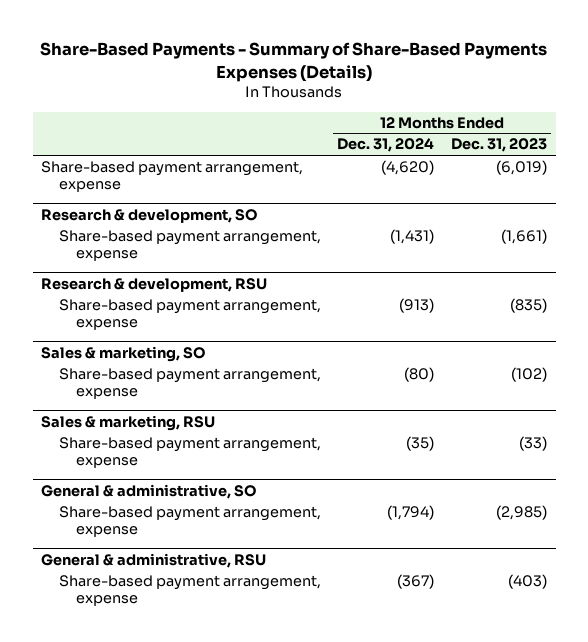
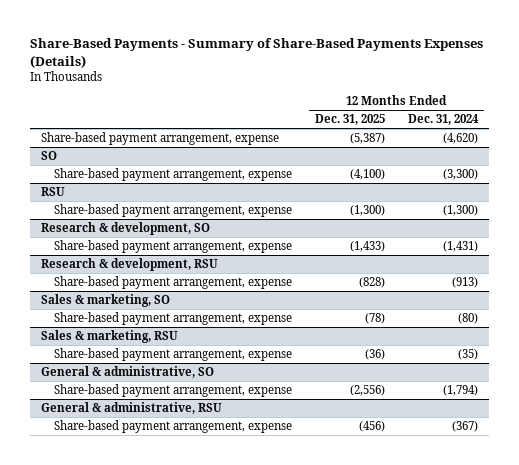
[451,138,548,153] Dec. 31, 2023 -> none
none -> [314,114,385,126] Dec. 31, 2025
none -> [41,151,58,161] SO
none -> [54,168,293,182] Share-based payment arrangement, expense
none -> [41,187,66,197] RSU
none -> [54,204,293,218] Share-based payment arrangement, expense

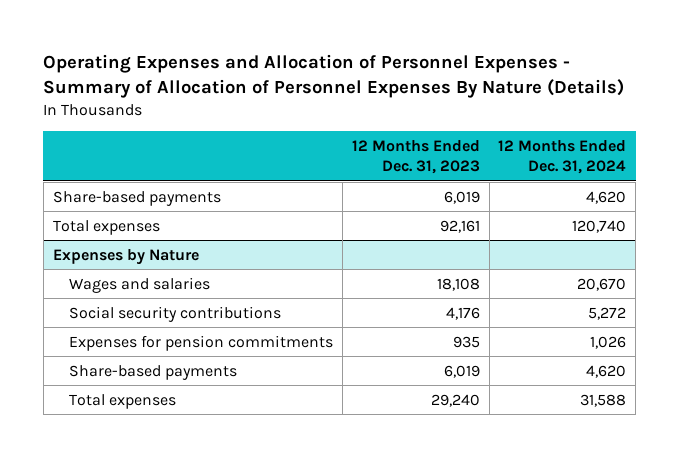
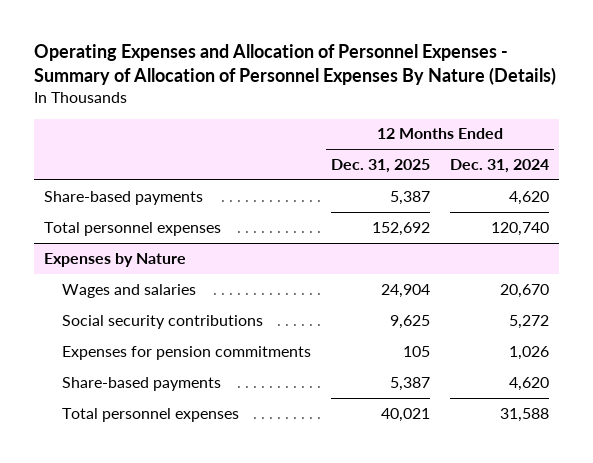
[351,140,480,175] 12 Months Ended Dec. 31, 2023 -> none
none -> [330,158,430,173] Dec. 31, 2025
[52,219,160,235] Total expenses -> [44,221,222,236] Total personnel expenses
[68,393,176,409] Total expenses -> [61,407,239,422] Total personnel expenses

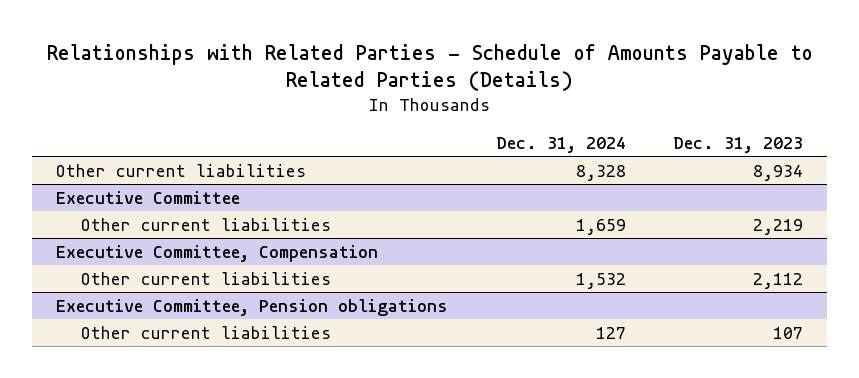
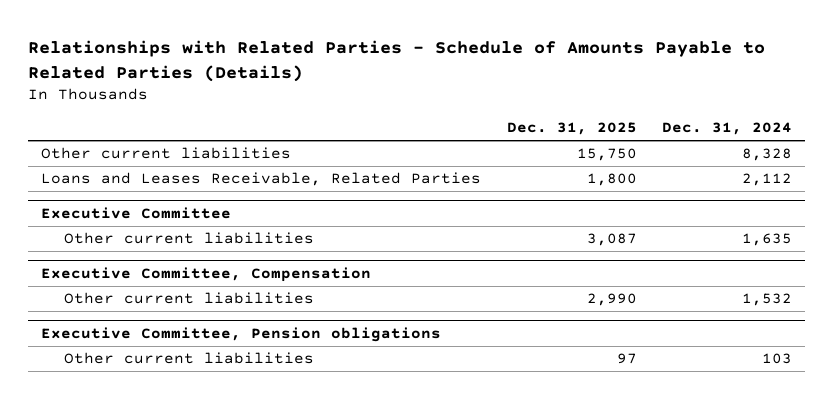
[673,136,804,153] Dec. 31, 2023 -> none
none -> [506,122,637,136] Dec. 31, 2025
none -> [41,172,482,187] Loans and Leases Receivable, Related Parties
[575,218,626,235] 1,659 -> [741,233,792,247] 1,635
[595,326,626,339] 127 -> [761,353,792,365] 103

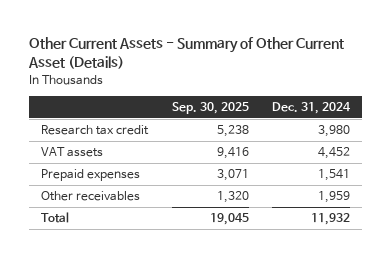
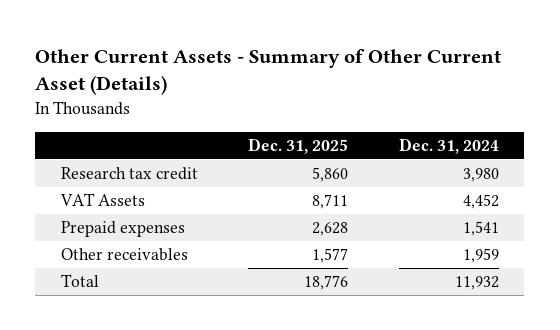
[171,102,249,115] Sep. 30, 2025 -> none
none -> [248,137,349,154] Dec. 31, 2025
[40,147,103,158] VAT assets -> [59,193,145,207] VAT Assets

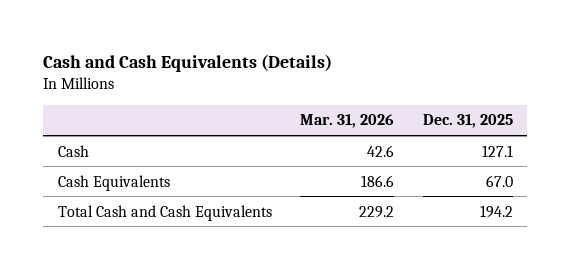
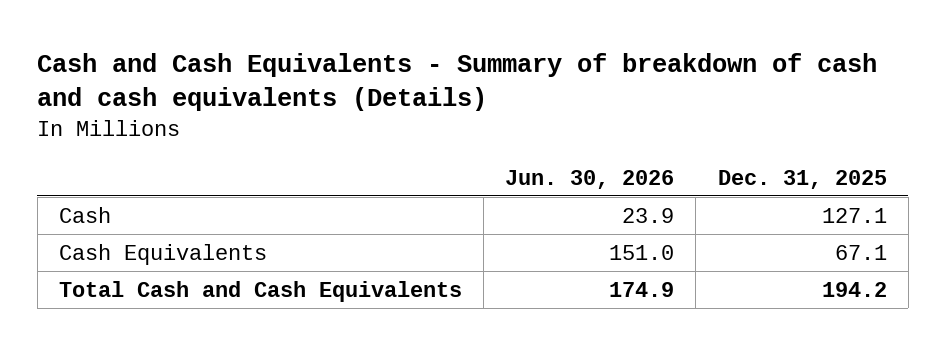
[43,53,333,72] Cash and Cash Equivalents (Details) -> [37,52,878,112] Cash and Cash Equivalents - Summary of breakdown of cash and cash equivalents (Details)
[300,114,395,129] Mar. 31, 2026 -> none
none -> [505,169,675,189] Jun. 30, 2026
[486,174,514,187] 67.0 -> [834,245,887,261] 67.1

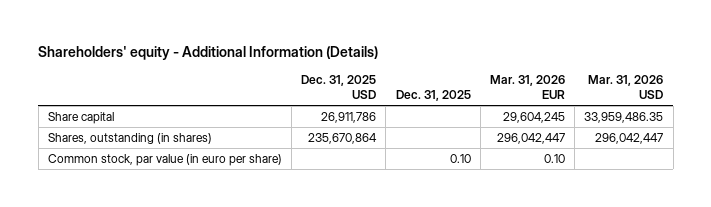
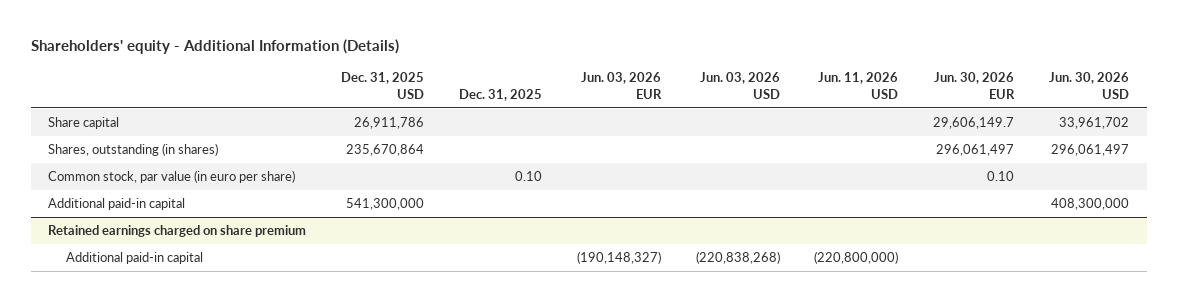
[489,75,565,99] Mar. 31, 2026 EUR -> none
[588,75,664,99] Mar. 31, 2026 USD -> none
none -> [580,72,662,100] Jun. 03, 2026 EUR
none -> [699,72,780,100] Jun. 03, 2026 USD
none -> [818,72,899,100] Jun. 11, 2026 USD
none -> [934,72,1016,100] Jun. 30, 2026 EUR
none -> [1049,72,1130,100] Jun. 30, 2026 USD
none -> [48,198,186,211] Additional paid-in capital
none -> [48,225,307,238] Retained earnings charged on share premium
none -> [66,252,204,265] Additional paid-in capital

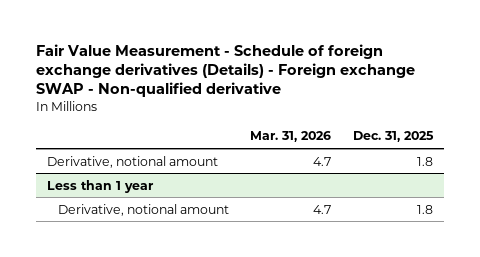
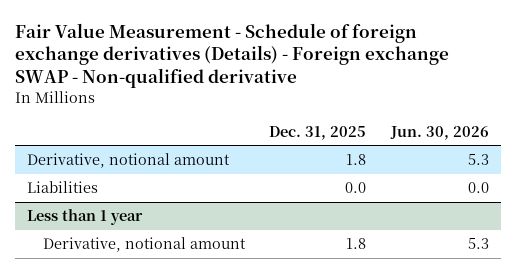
[250,131,332,143] Mar. 31, 2026 -> none
none -> [390,125,490,140] Jun. 30, 2026
none -> [27,181,99,194] Liabilities

